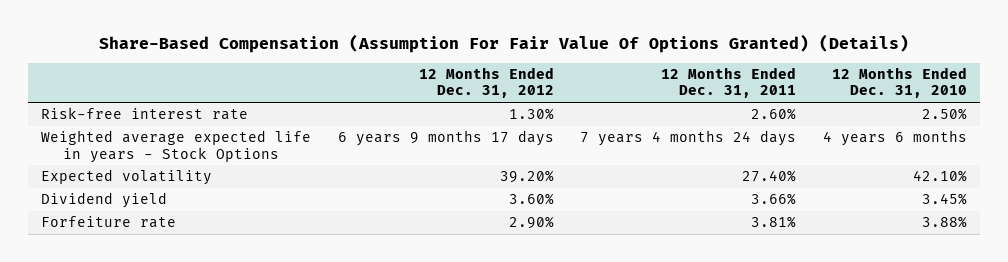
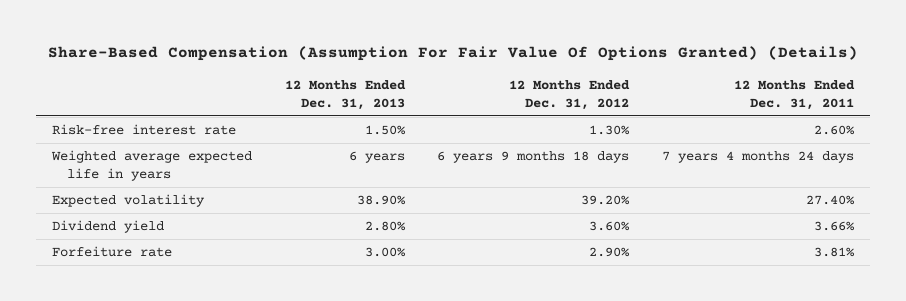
[831,67,967,99] 12 Months Ended Dec. 31, 2010 -> none
none -> [284,79,406,110] 12 Months Ended Dec. 31, 2013
[41,130,312,163] Weighted average expected life in years - Stock Options -> [50,150,252,182] Weighted average expected life in years
[337,130,554,147] 6 years 9 months 17 days -> [437,151,630,164] 6 years 9 months 18 days

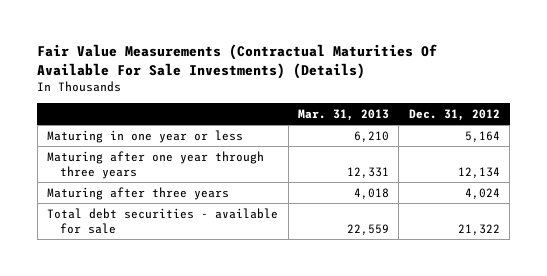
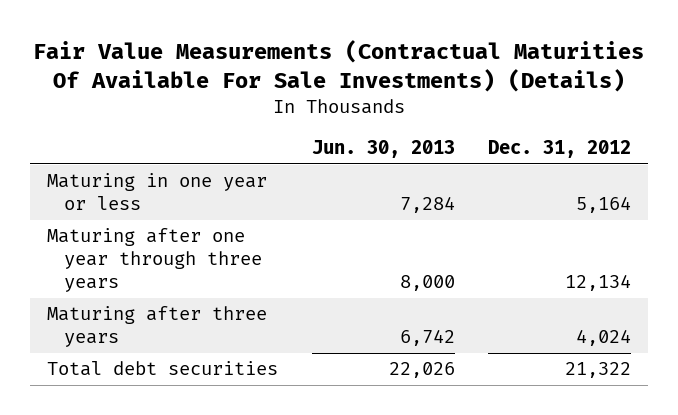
[297,108,389,121] Mar. 31, 2013 -> none
none -> [311,140,455,159] Jun. 30, 2013
[47,207,279,234] Total debt securities - available for sale -> [47,361,279,377] Total debt securities

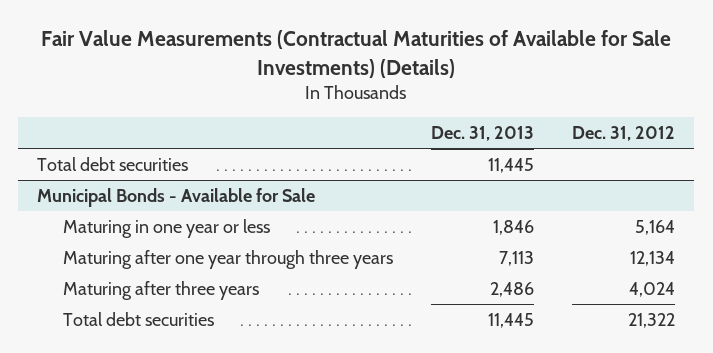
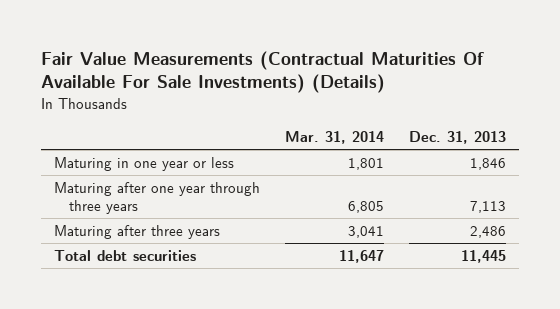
[41,30,672,78] Fair Value Measurements (Contractual Maturities of Available for Sale Investments) (Details) -> [41,50,485,94] Fair Value Measurements (Contractual Maturities Of Available For Sale Investments) (Details)
[572,126,676,142] Dec. 31, 2012 -> none
none -> [285,130,385,144] Mar. 31, 2014
[37,156,189,171] Total debt securities -> none
[37,187,316,207] Municipal Bonds - Available for Sale -> none

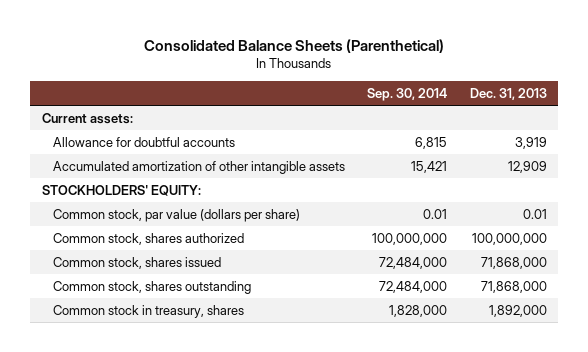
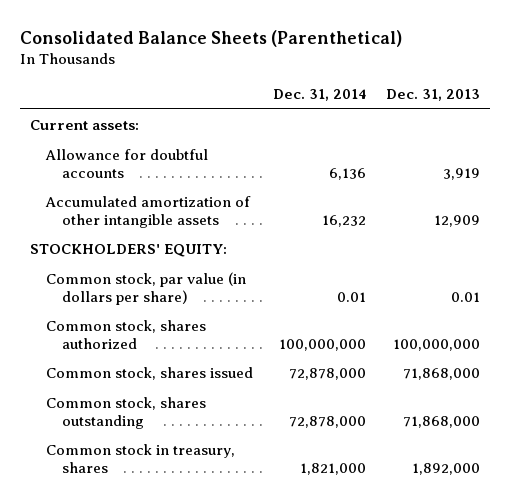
[367,87,448,101] Sep. 30, 2014 -> none
none -> [272,89,366,102] Dec. 31, 2014
[52,208,300,222] Common stock, par value (dollars per share) -> [46,272,247,305] Common stock, par value (in dollars per share)

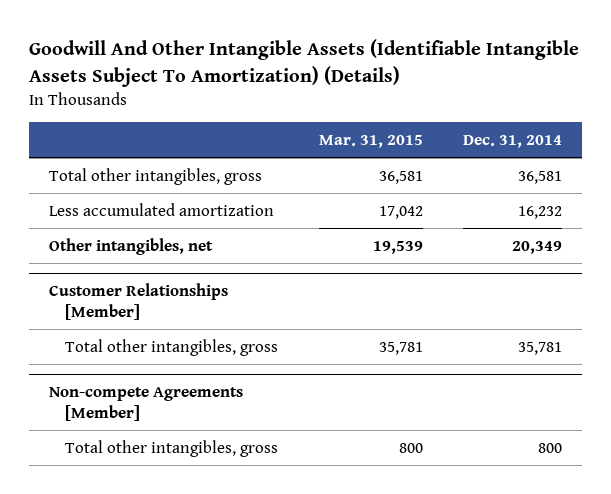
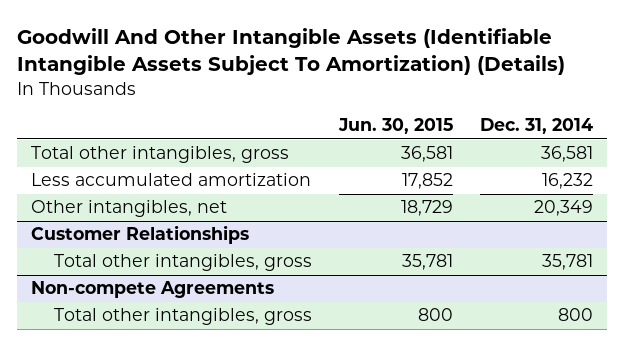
[318,135,423,149] Mar. 31, 2015 -> none
none -> [338,118,454,135] Jun. 30, 2015
[48,283,228,321] Customer Relationships [Member] -> [30,225,249,245] Customer Relationships
[48,387,243,422] Non-compete Agreements [Member] -> [30,281,274,299] Non-compete Agreements

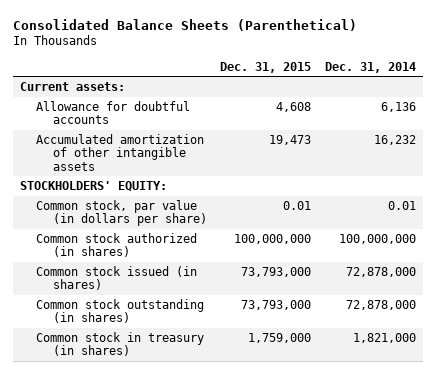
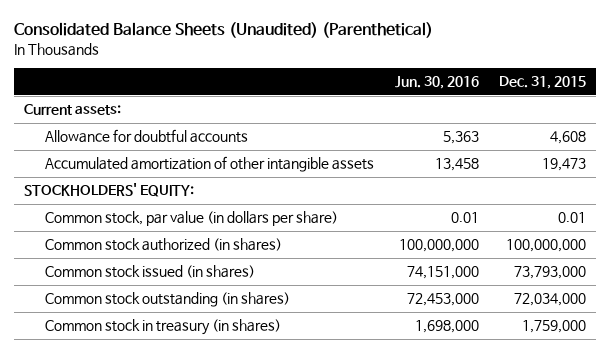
[12,19,357,32] Consolidated Balance Sheets (Parenthetical) -> [13,22,433,39] Consolidated Balance Sheets (Unaudited) (Parenthetical)
[324,61,416,73] Dec. 31, 2014 -> none
none -> [394,76,479,90] Jun. 30, 2016
[241,299,312,310] 73,793,000 -> [514,293,587,307] 72,034,000

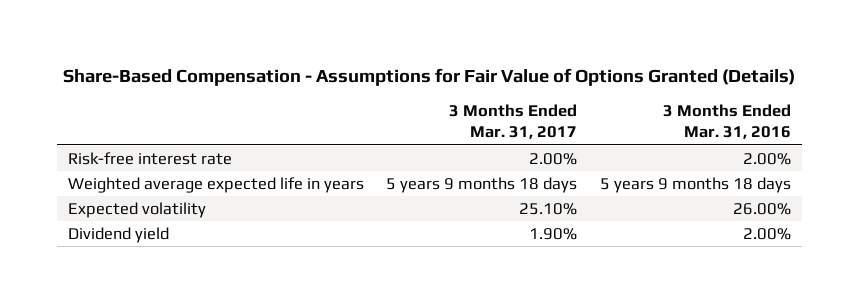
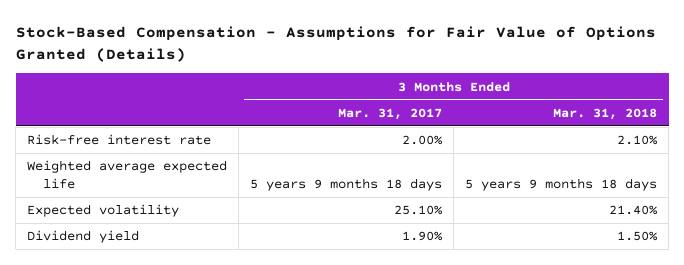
[63,67,796,86] Share-Based Compensation - Assumptions for Fair Value of Options Granted (Details) -> [15,26,656,63] Stock-Based Compensation - Assumptions for Fair Value of Options Granted (Details)
[663,104,792,140] 3 Months Ended Mar. 31, 2016 -> none
none -> [553,107,658,120] Mar. 31, 2018
[67,177,364,194] Weighted average expected life in years -> [27,160,228,189] Weighted average expected life

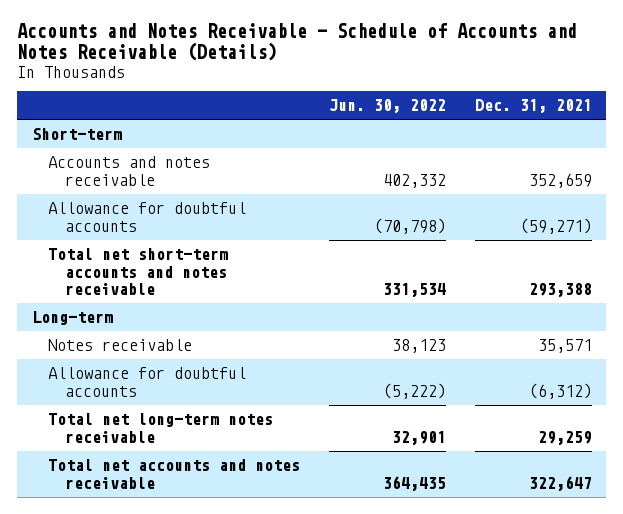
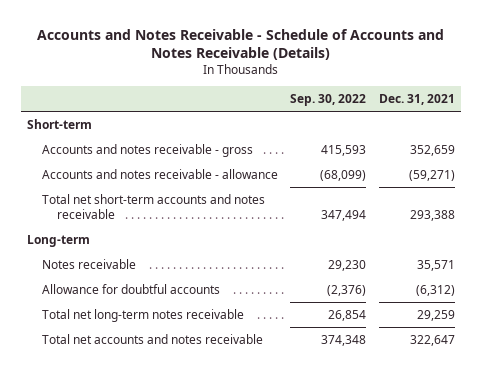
[328,99,446,114] Jun. 30, 2022 -> none
none -> [290,94,367,107] Sep. 30, 2022
[48,156,211,186] Accounts and notes receivable -> [41,143,253,157] Accounts and notes receivable - gross
[48,202,247,232] Allowance for doubtful accounts -> [41,168,278,179] Accounts and notes receivable - allowance

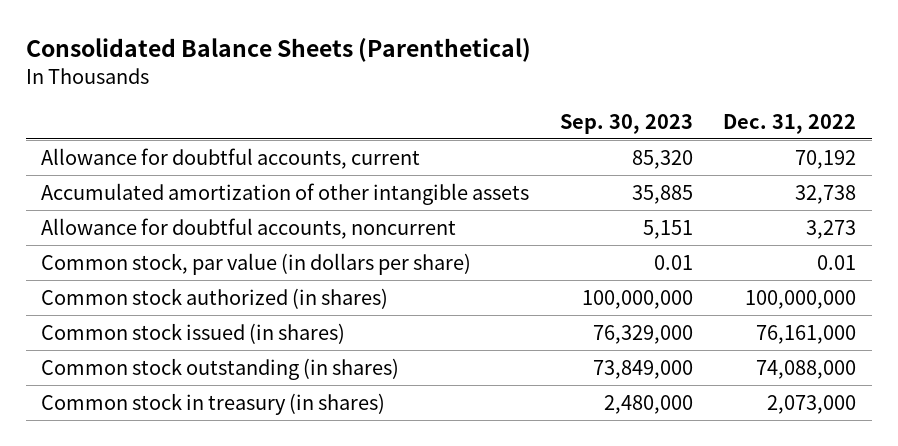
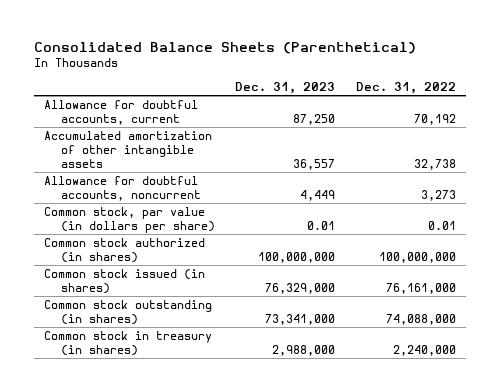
[559,113,693,134] Sep. 30, 2023 -> none
none -> [235,81,336,94] Dec. 31, 2023
[767,394,857,414] 2,073,000 -> [392,344,456,356] 2,240,000

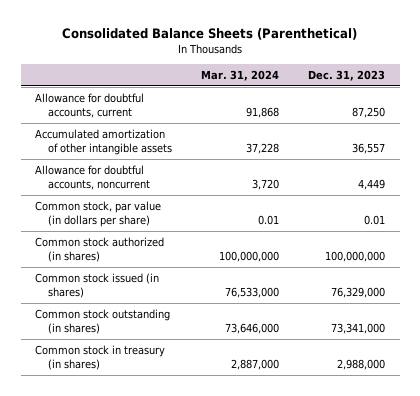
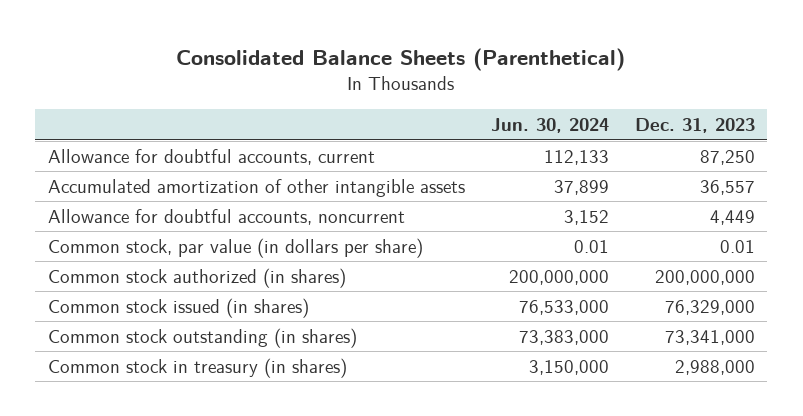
[200,69,279,81] Mar. 31, 2024 -> none
none -> [490,118,609,134] Jun. 30, 2024
[325,251,386,263] 100,000,000 -> [654,269,755,285] 200,000,000

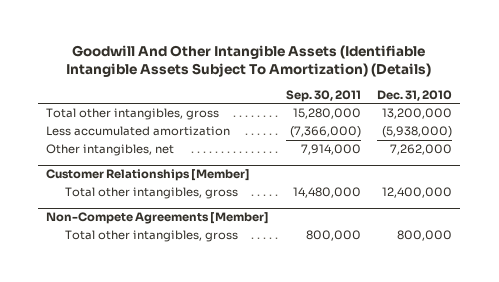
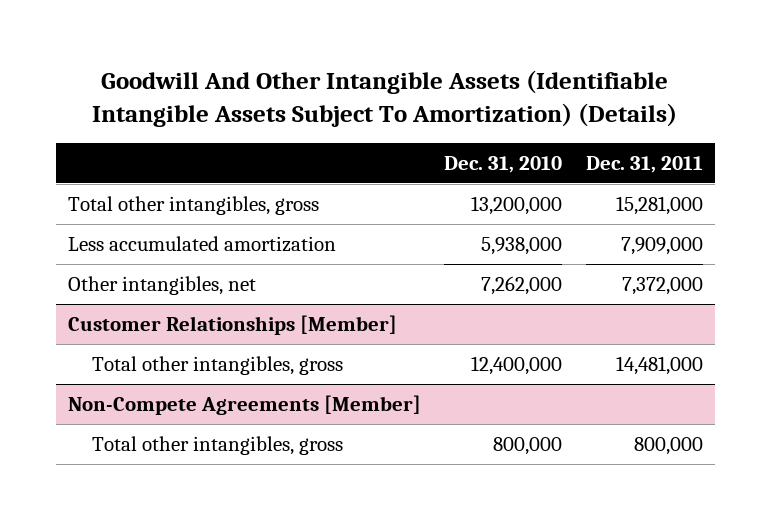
[285,89,361,102] Sep. 30, 2011 -> none
none -> [586,156,704,174] Dec. 31, 2011
[382,126,453,139] (5,938,000) -> [481,237,563,256] 5,938,000

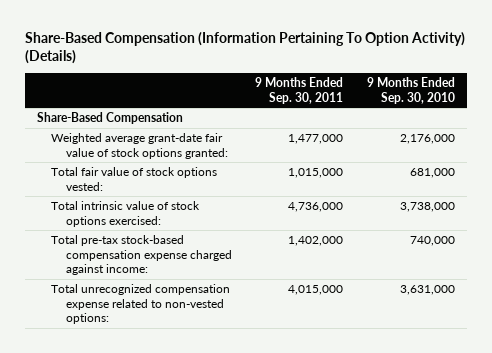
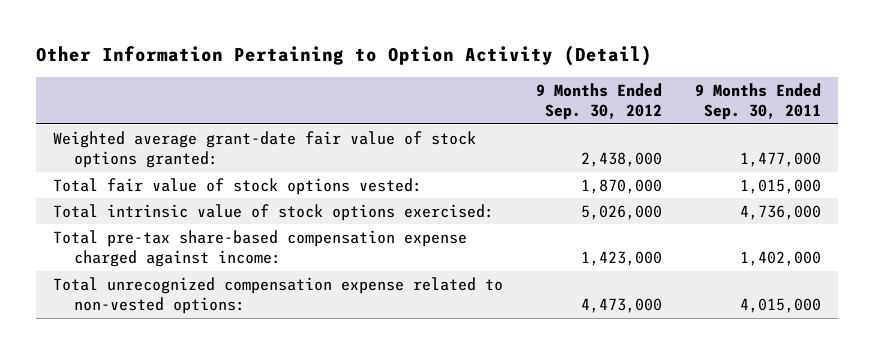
[24,32,465,65] Share-Based Compensation (Information Pertaining To Option Activity) (Details) -> [36,45,653,67] Other Information Pertaining to Option Activity (Detail)
[367,77,456,104] 9 Months Ended Sep. 30, 2010 -> none
none -> [535,82,662,121] 9 Months Ended Sep. 30, 2012
[36,112,183,125] Share-Based Compensation -> none
[51,235,232,275] Total pre-tax stock-based compensation expense charged against income: -> [52,229,467,268] Total pre-tax share-based compensation expense charged against income:

